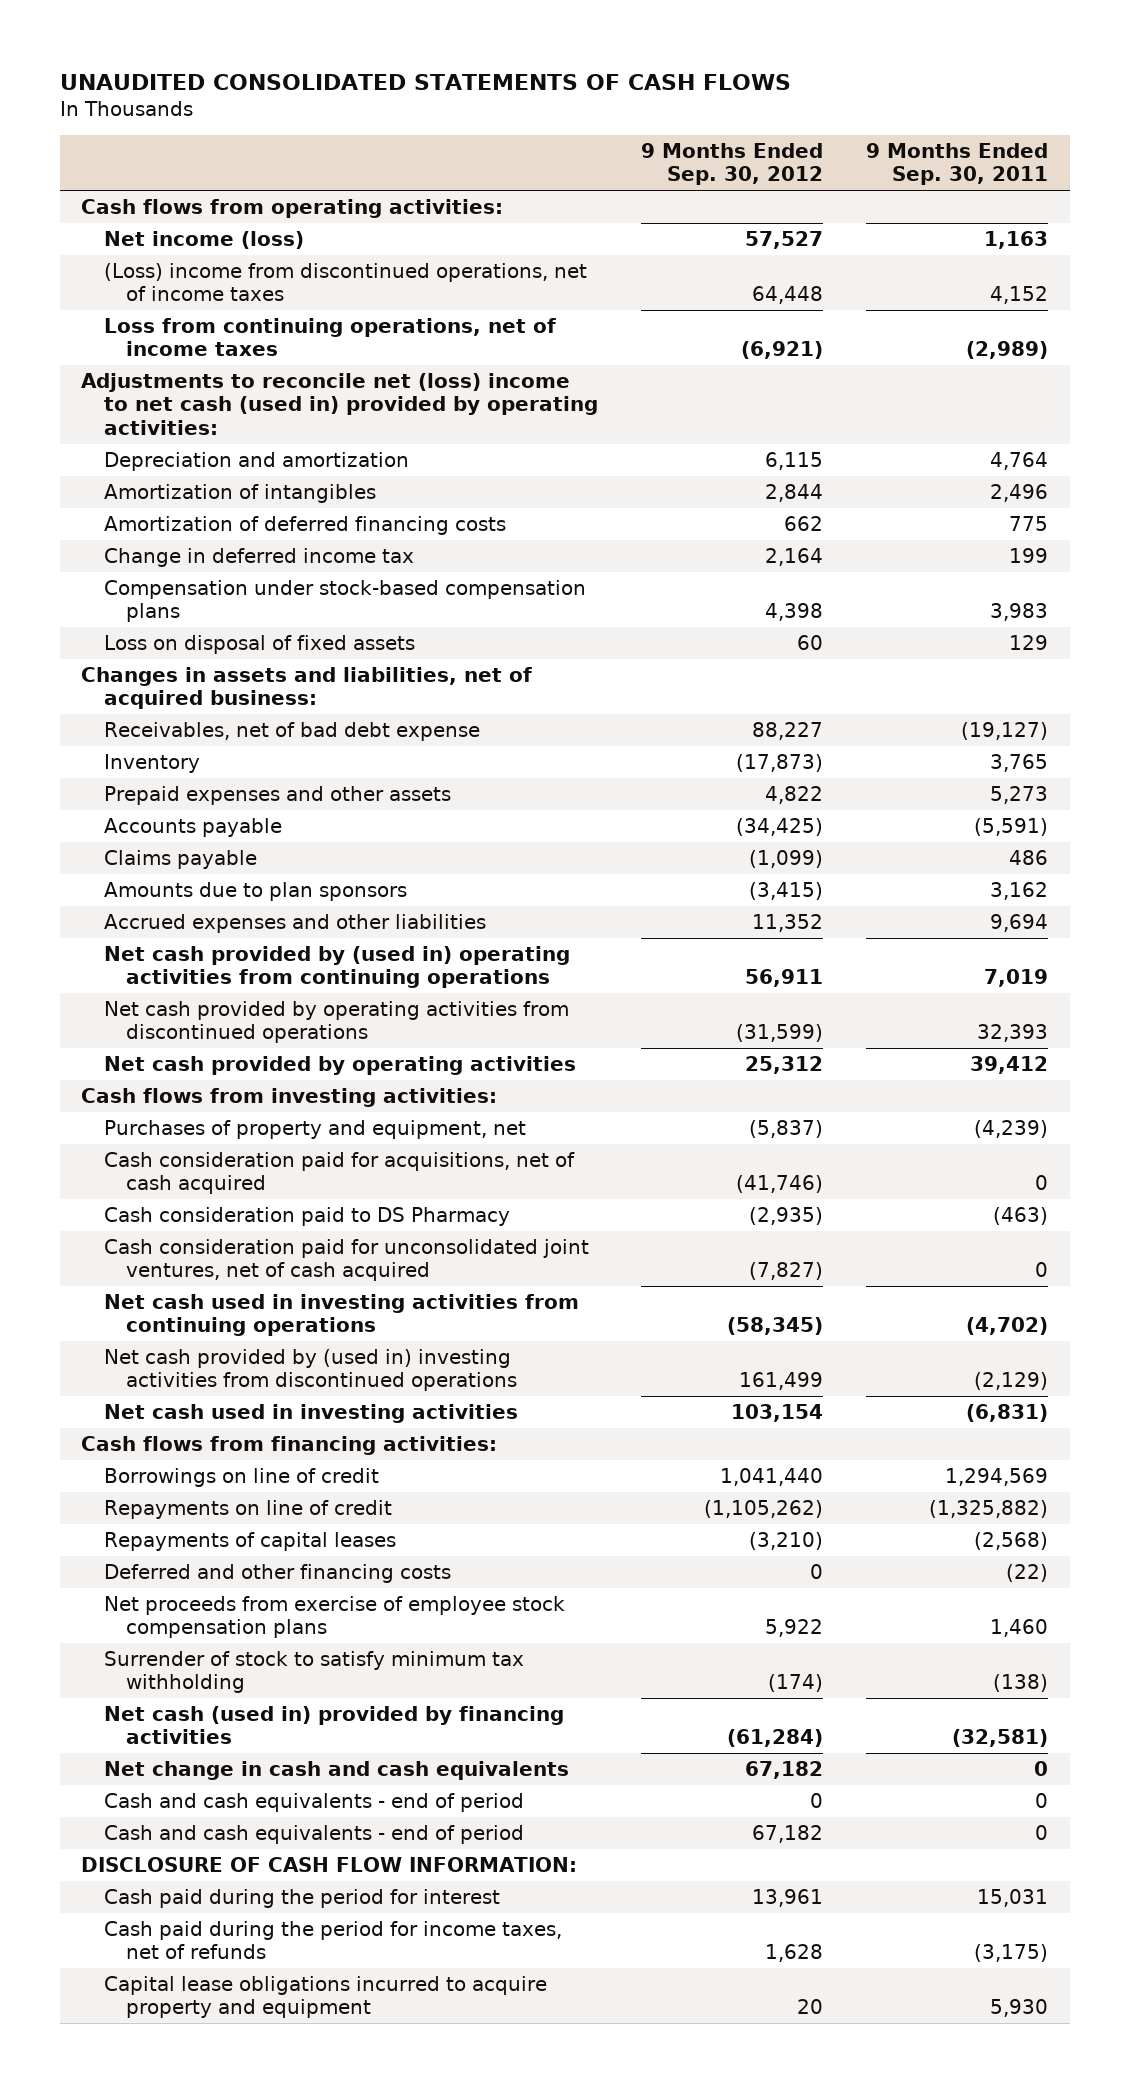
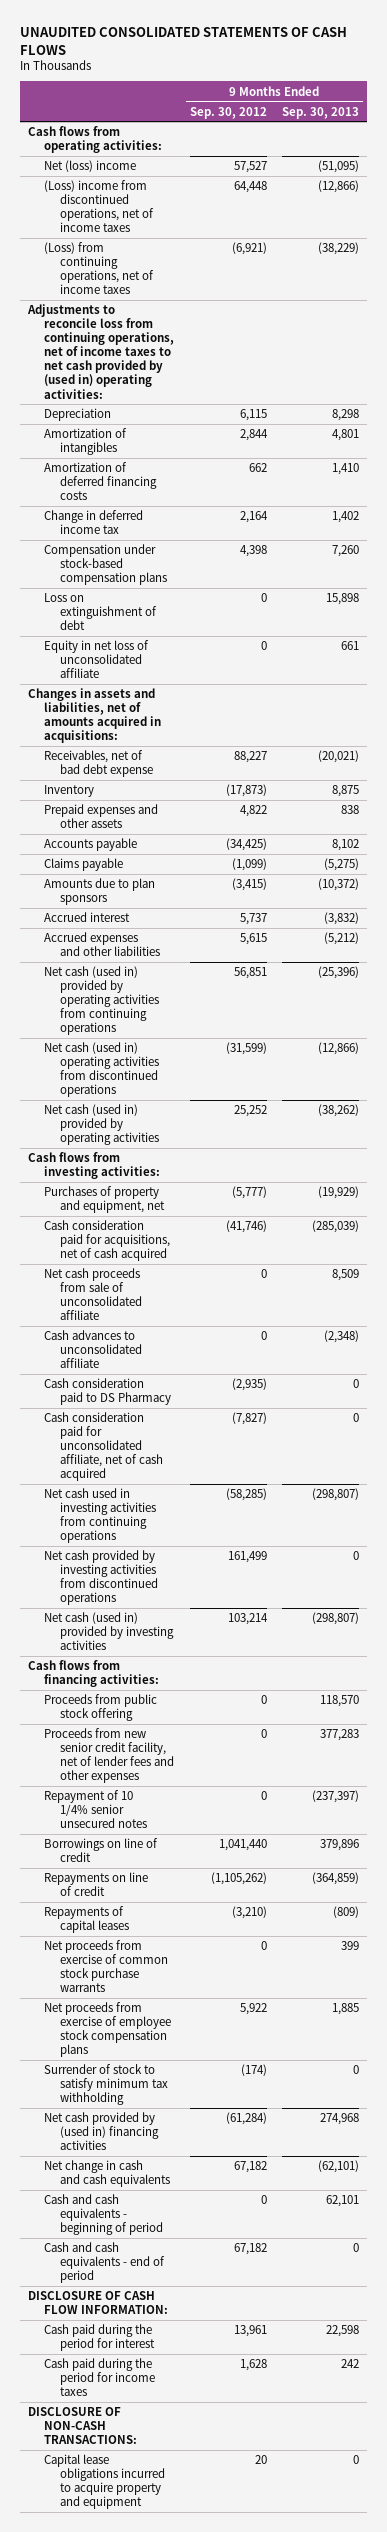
[866,142,1049,186] 9 Months Ended Sep. 30, 2011 -> none
none -> [281,106,359,119] Sep. 30, 2013
[103,230,304,249] Net income (loss) -> [43,160,136,173] Net (loss) income
[103,317,556,357] Loss from continuing operations, net of income taxes -> [43,242,155,295] (Loss) from continuing operations, net of income taxes
[81,372,598,435] Adjustments to reconcile net (loss) income to net cash (used in) provided by operating activities: -> [26,304,174,399] Adjustments to reconcile loss from continuing operations, net of income taxes to net cash provided by (used in) operating activities:
[103,451,409,471] Depreciation and amortization -> [43,408,111,422] Depreciation
[103,634,415,654] Loss on disposal of fixed assets -> none
none -> [43,593,158,631] Loss on extinguishment of debt
none -> [43,640,149,679] Equity in net loss of unconsolidated affiliate
[81,666,533,710] Changes in assets and liabilities, net of acquired business: -> [27,688,161,744] Changes in assets and liabilities, net of amounts acquired in acquisitions:
none -> [43,912,130,923] Accrued interest
[751,913,823,932] 11,352 -> [239,933,267,946] 5,615
[103,945,570,989] Net cash provided by (used in) operating activities from continuing operations -> [43,966,160,1036] Net cash (used in) provided by operating activities from continuing operations
[744,969,823,988] 56,911 -> [233,967,267,980] 56,851
[103,1000,569,1044] Net cash provided by operating activities from discontinued operations -> [43,1042,160,1098] Net cash (used in) operating activities from discontinued operations
[103,1055,576,1075] Net cash provided by operating activities -> [43,1104,160,1146] Net cash (used in) provided by operating activities
[744,1055,823,1074] 25,312 -> [233,1105,267,1118] 25,252
[748,1119,823,1138] (5,837) -> [231,1186,267,1200] (5,777)
none -> [43,1268,143,1321] Net cash proceeds from sale of unconsolidated affiliate
none -> [43,1330,143,1369] Cash advances to unconsolidated affiliate
[103,1238,589,1282] Cash consideration paid for unconsolidated joint ventures, net of cash acquired -> [43,1412,164,1482] Cash consideration paid for unconsolidated affiliate, net of cash acquired
[726,1317,823,1336] (58,345) -> [225,1488,267,1502] (58,285)
[103,1348,517,1392] Net cash provided by (used in) investing activities from discontinued operations -> [43,1550,159,1606] Net cash provided by investing activities from discontinued operations
[103,1403,518,1423] Net cash used in investing activities -> [43,1612,175,1651] Net cash (used in) provided by investing activities
[730,1403,823,1422] 103,154 -> [227,1613,268,1626] 103,214
none -> [43,1694,157,1722] Proceeds from public stock offering
none -> [43,1728,175,1784] Proceeds from new senior credit facility, net of lender fees and other expenses
none -> [43,1790,148,1829] Repayment of 10 1/4% senior unsecured notes
[103,1563,451,1583] Deferred and other financing costs -> none
none -> [43,1940,169,1993] Net proceeds from exercise of common stock purchase warrants
[103,1705,564,1745] Net cash (used in) provided by financing activities -> [43,2112,160,2151] Net cash provided by (used in) financing activities
[103,1792,524,1812] Cash and cash equivalents - end of period -> [43,2194,164,2236] Cash and cash equivalents - beginning of period
[103,1920,562,1960] Cash paid during the period for income taxes, net of refunds -> [43,2358,156,2397] Cash paid during the period for income taxes
none -> [27,2407,137,2445] DISCLOSURE OF NON-CASH TRANSACTIONS:

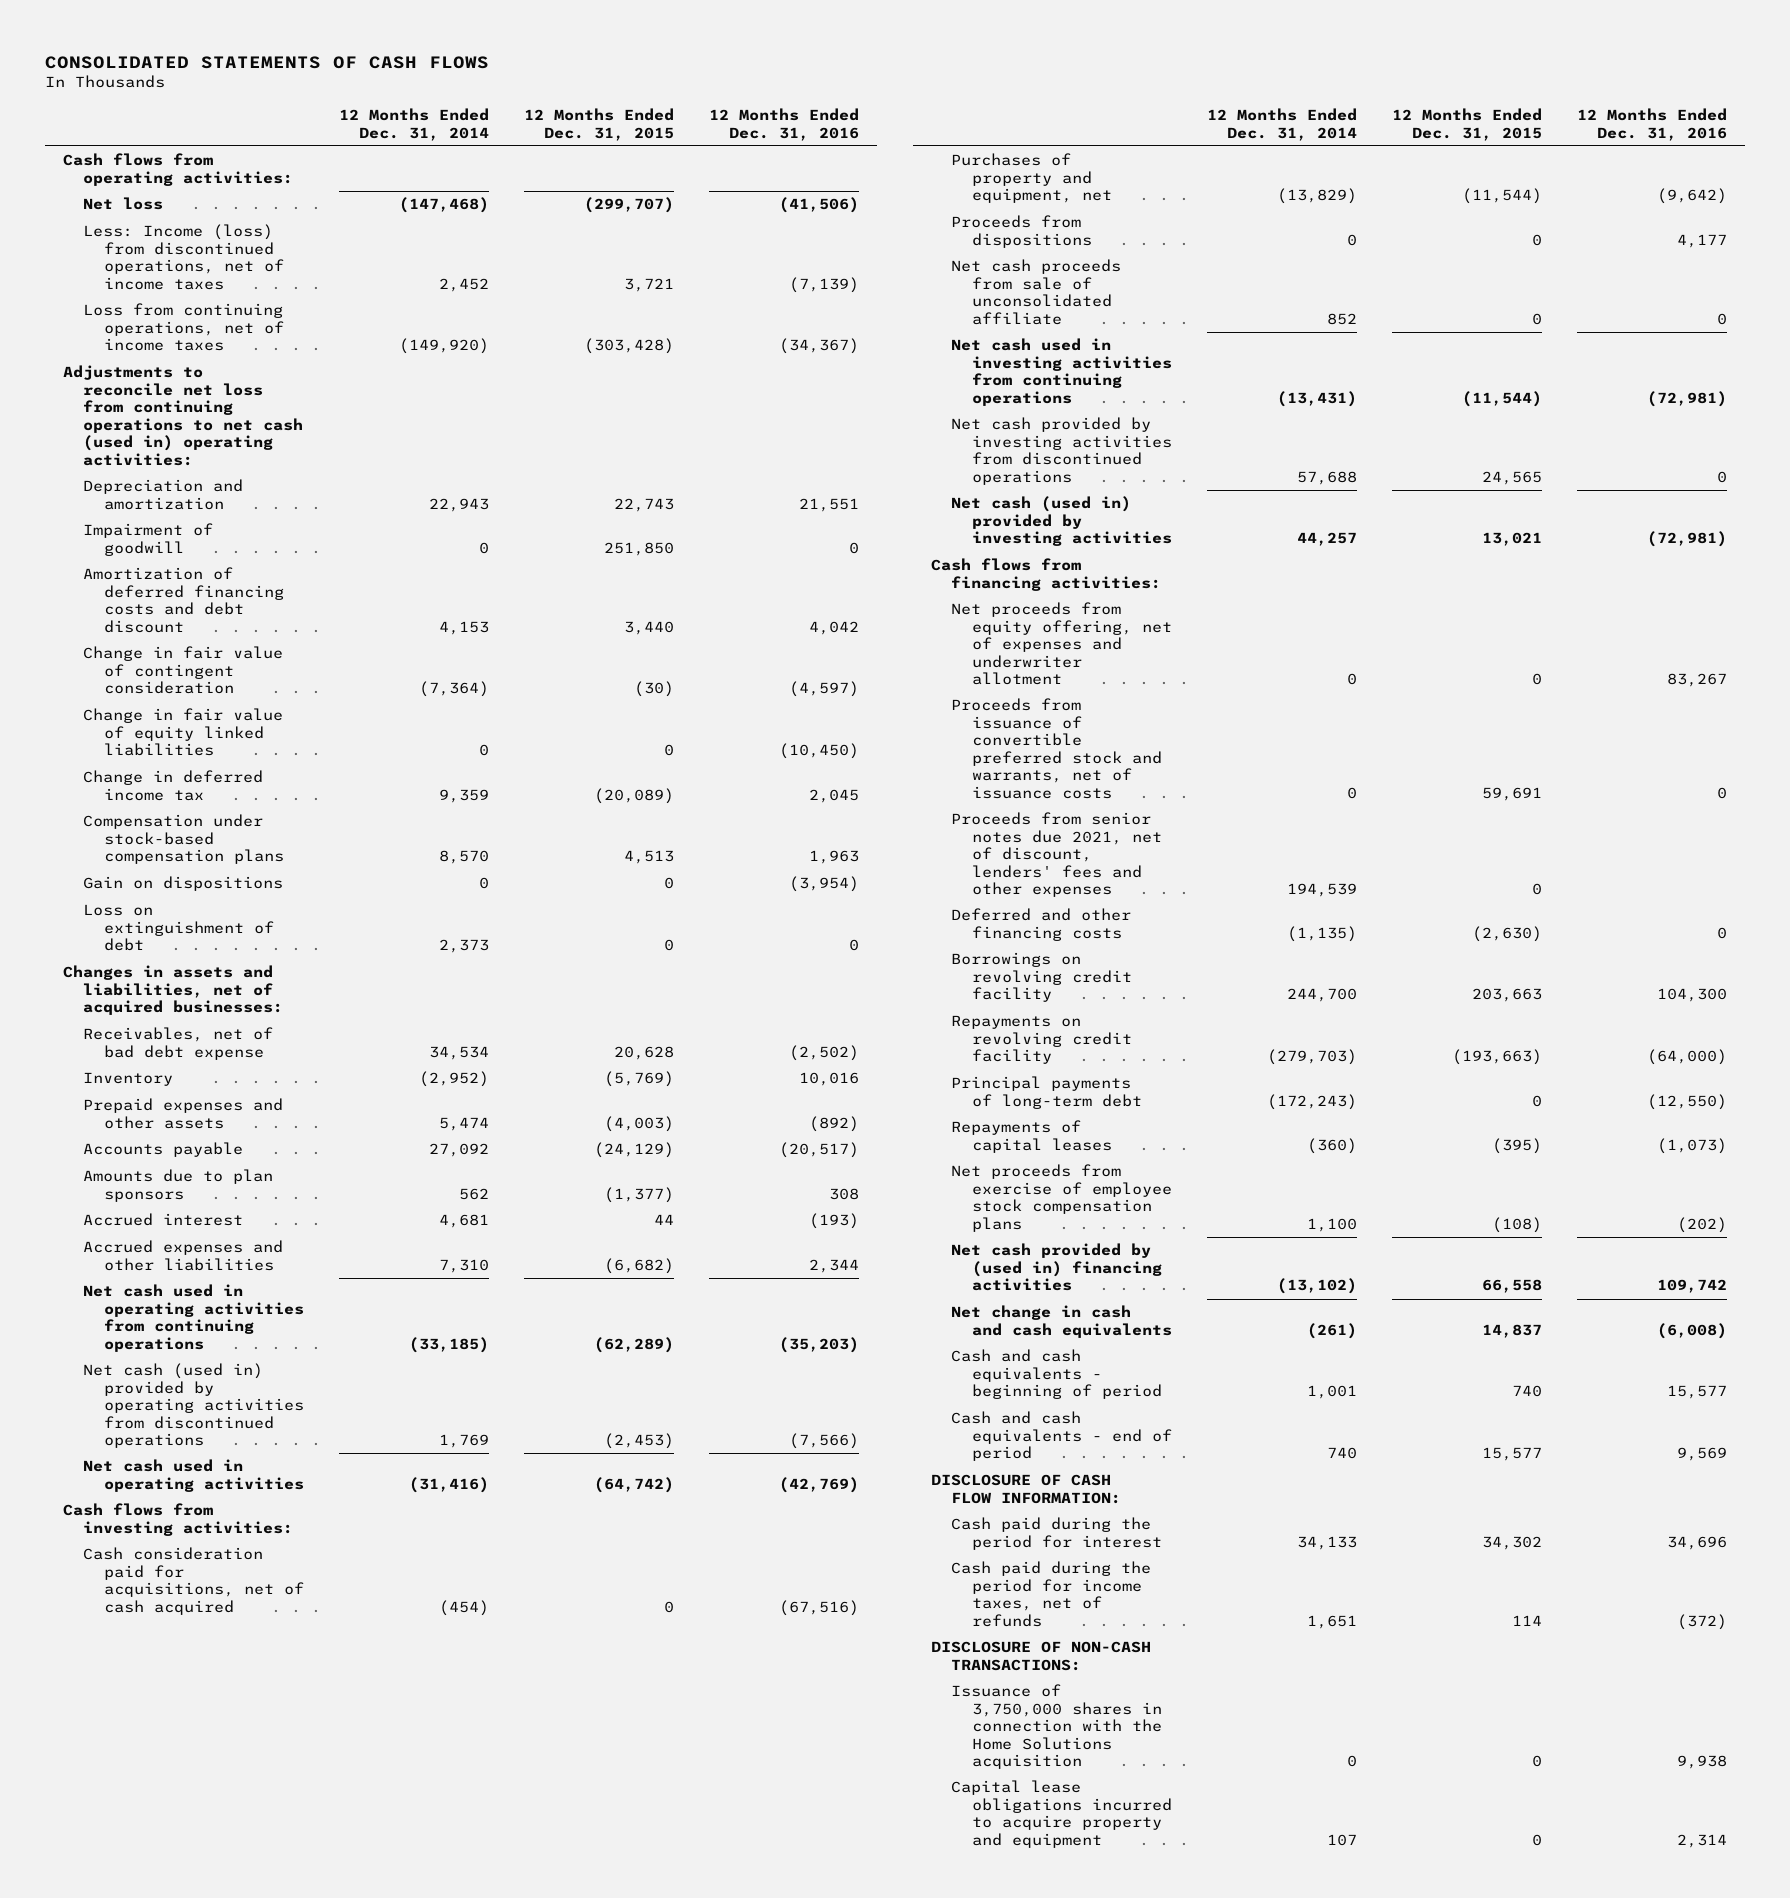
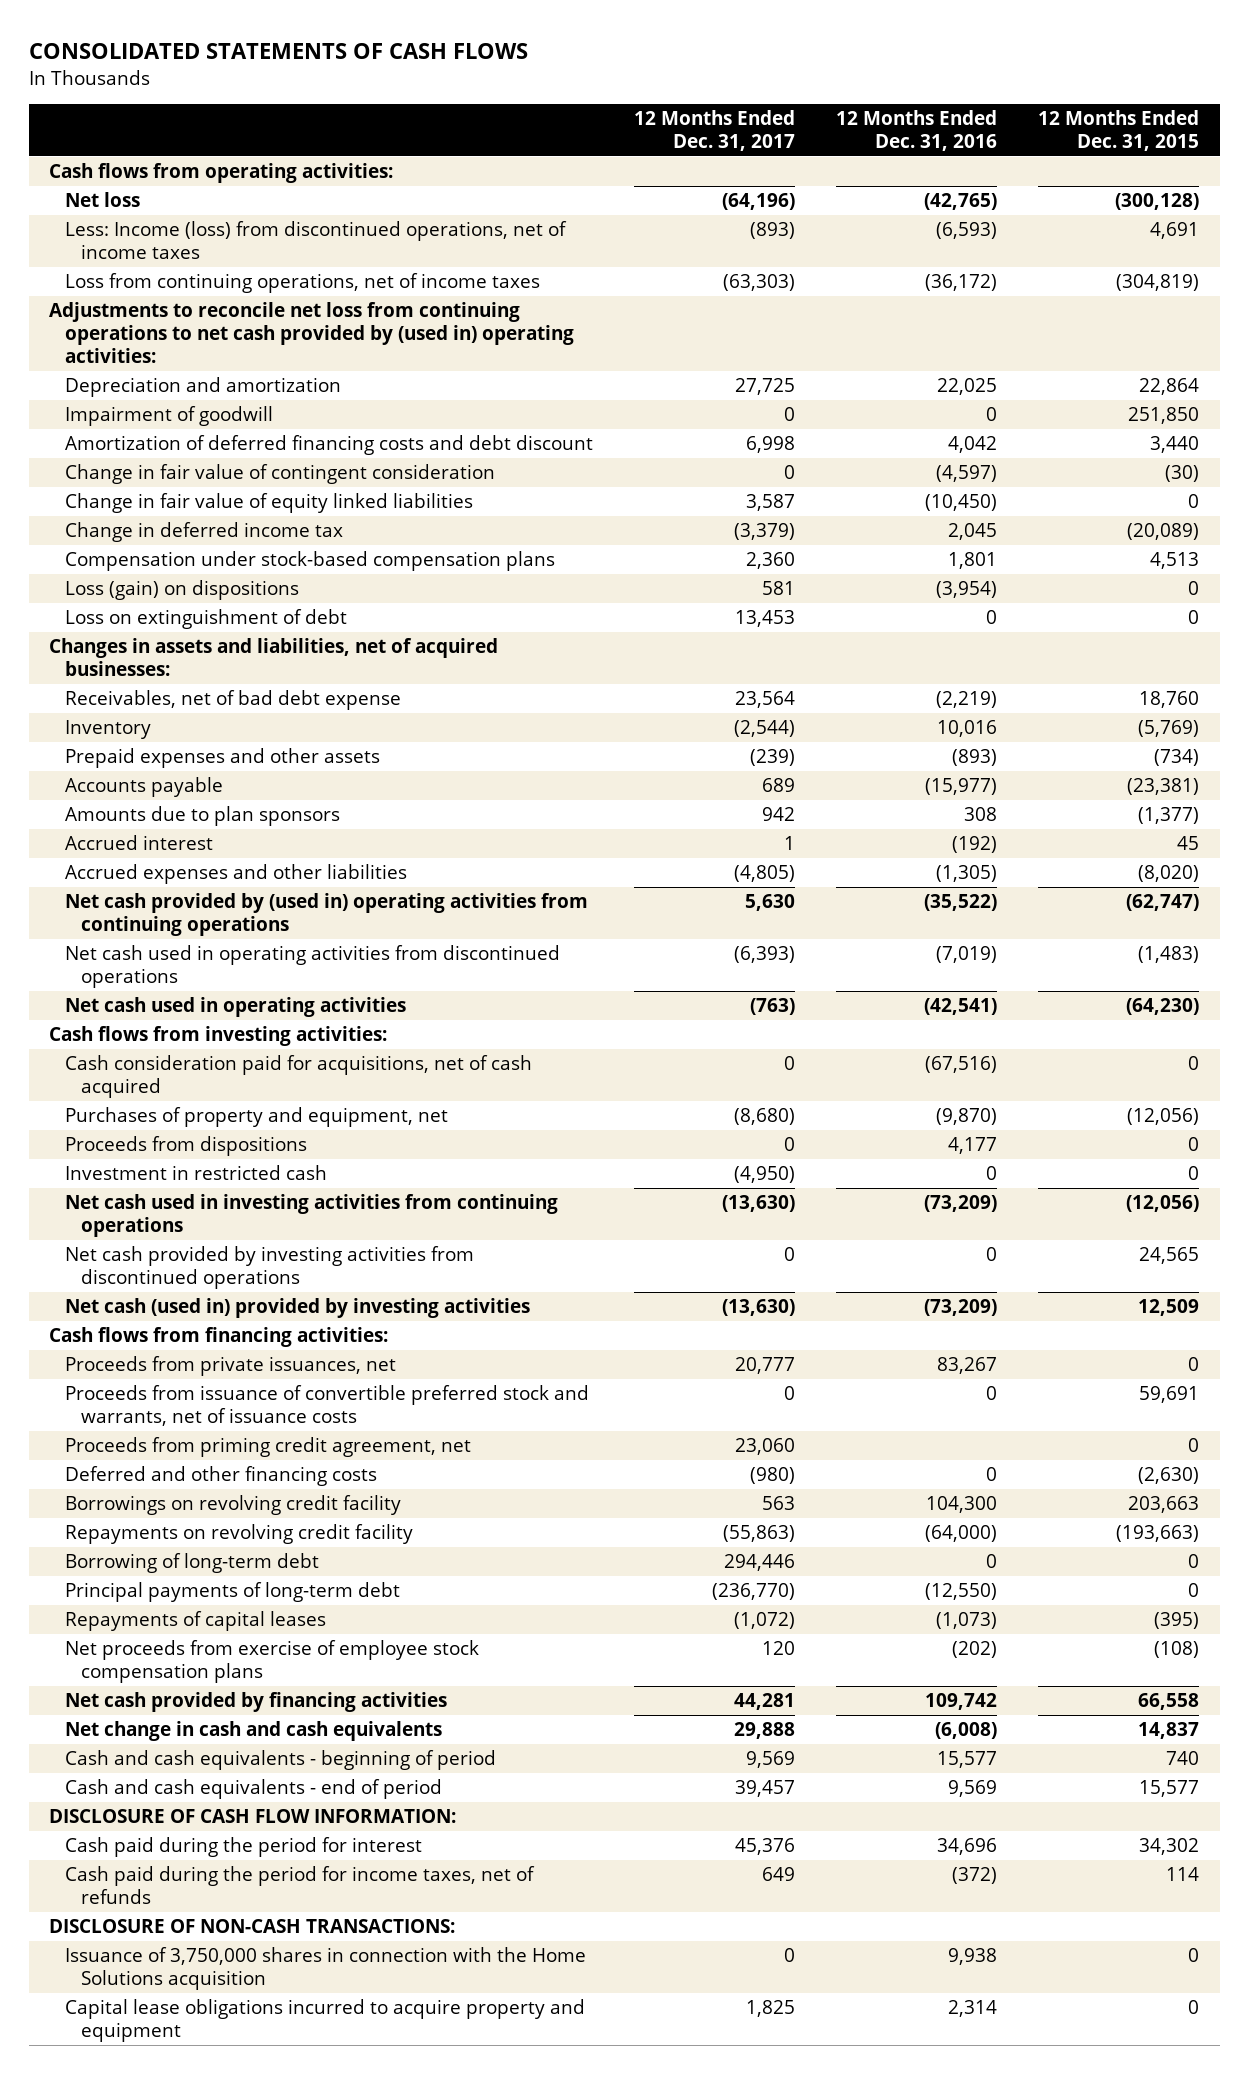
[338,108,489,141] 12 Months Ended Dec. 31, 2014 -> none
none -> [634,110,796,151] 12 Months Ended Dec. 31, 2017
[584,197,675,214] (299,707) -> [1115,193,1200,211] (300,128)
[779,197,860,214] (41,506) -> [924,193,998,211] (42,765)
[624,277,675,292] 3,721 -> [1150,222,1200,240] 4,691
[789,276,860,293] (7,139) -> [936,222,998,240] (6,593)
[584,338,675,355] (303,428) -> [1116,274,1200,292] (304,819)
[779,338,860,355] (34,367) -> [925,274,998,292] (36,172)
[62,365,304,466] Adjustments to reconcile net loss from continuing operations to net cash (used in) operating activities: -> [49,302,575,363] Adjustments to reconcile net loss from continuing operations to net cash provided by (used in) operating activities:
[614,497,675,512] 22,743 -> [1139,378,1200,396] 22,864
[799,497,860,512] 21,551 -> [937,378,998,396] 22,025
[809,850,860,865] 1,963 -> [948,552,998,570] 1,801
[83,876,284,892] Gain on dispositions -> [65,580,300,601] Loss (gain) on dispositions
[614,1045,675,1060] 20,628 -> [1139,691,1200,709] 18,760
[789,1044,860,1061] (2,502) -> [936,691,998,709] (2,219)
[604,1115,675,1132] (4,003) -> [1154,749,1200,767] (734)
[809,1115,860,1132] (892) -> [952,749,998,767] (893)
[594,1142,675,1159] (24,129) -> [1127,778,1200,796] (23,381)
[779,1142,860,1159] (20,517) -> [925,778,998,796] (15,977)
[654,1214,675,1226] 44 -> [1177,836,1200,851] 45
[809,1213,860,1230] (193) -> [952,836,998,854] (192)
[604,1257,675,1274] (6,682) -> [1138,865,1200,883] (8,020)
[809,1258,860,1273] 2,344 -> [936,865,998,883] (1,305)
[83,1284,304,1352] Net cash used in operating activities from continuing operations -> [65,893,589,937] Net cash provided by (used in) operating activities from continuing operations
[594,1336,675,1353] (62,289) -> [1126,894,1200,912] (62,747)
[779,1336,860,1353] (35,203) -> [924,894,998,912] (35,522)
[83,1363,304,1449] Net cash (used in) provided by operating activities from discontinued operations -> [65,945,561,989] Net cash used in operating activities from discontinued operations
[604,1433,675,1450] (2,453) -> [1138,946,1200,964] (1,483)
[789,1433,860,1450] (7,566) -> [936,946,998,964] (7,019)
[594,1476,675,1493] (64,742) -> [1126,998,1200,1016] (64,230)
[779,1476,860,1493] (42,769) -> [924,998,998,1016] (42,541)
[1462,188,1543,205] (11,544) -> [1127,1108,1200,1126] (12,056)
[1657,188,1728,205] (9,642) -> [936,1108,998,1126] (9,870)
[951,259,1122,325] Net cash proceeds from sale of unconsolidated affiliate -> none
none -> [65,1165,328,1181] Investment in restricted cash
[1462,390,1543,407] (11,544) -> [1126,1195,1200,1213] (12,056)
[1647,390,1728,407] (72,981) -> [924,1195,998,1213] (73,209)
[1482,532,1543,547] 13,021 -> [1138,1299,1200,1317] 12,509
[1647,531,1728,548] (72,981) -> [924,1299,998,1317] (73,209)
[951,602,1172,686] Net proceeds from equity offering, net of expenses and underwriter allotment -> [65,1356,397,1377] Proceeds from private issuances, net
[951,812,1162,898] Proceeds from senior notes due 2021, net of discount, lenders' fees and other expenses -> none
none -> [65,1437,472,1458] Proceeds from priming credit agreement, net
none -> [65,1553,320,1574] Borrowing of long-term debt
[951,1243,1162,1292] Net cash provided by (used in) financing activities -> [65,1692,448,1713] Net cash provided by financing activities

